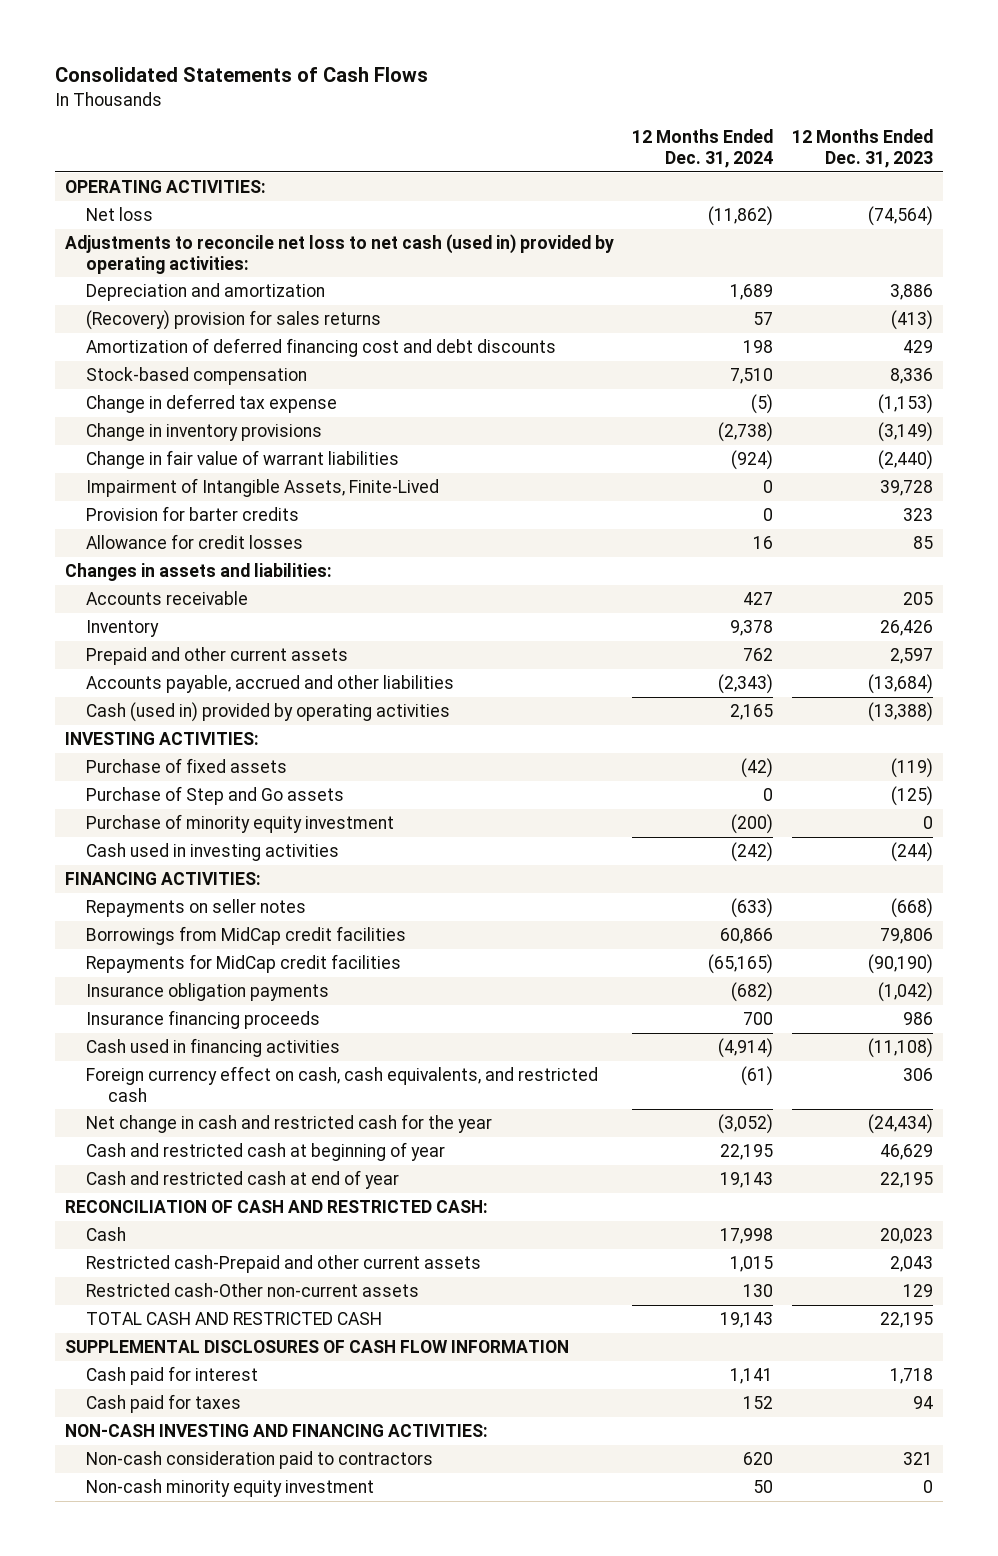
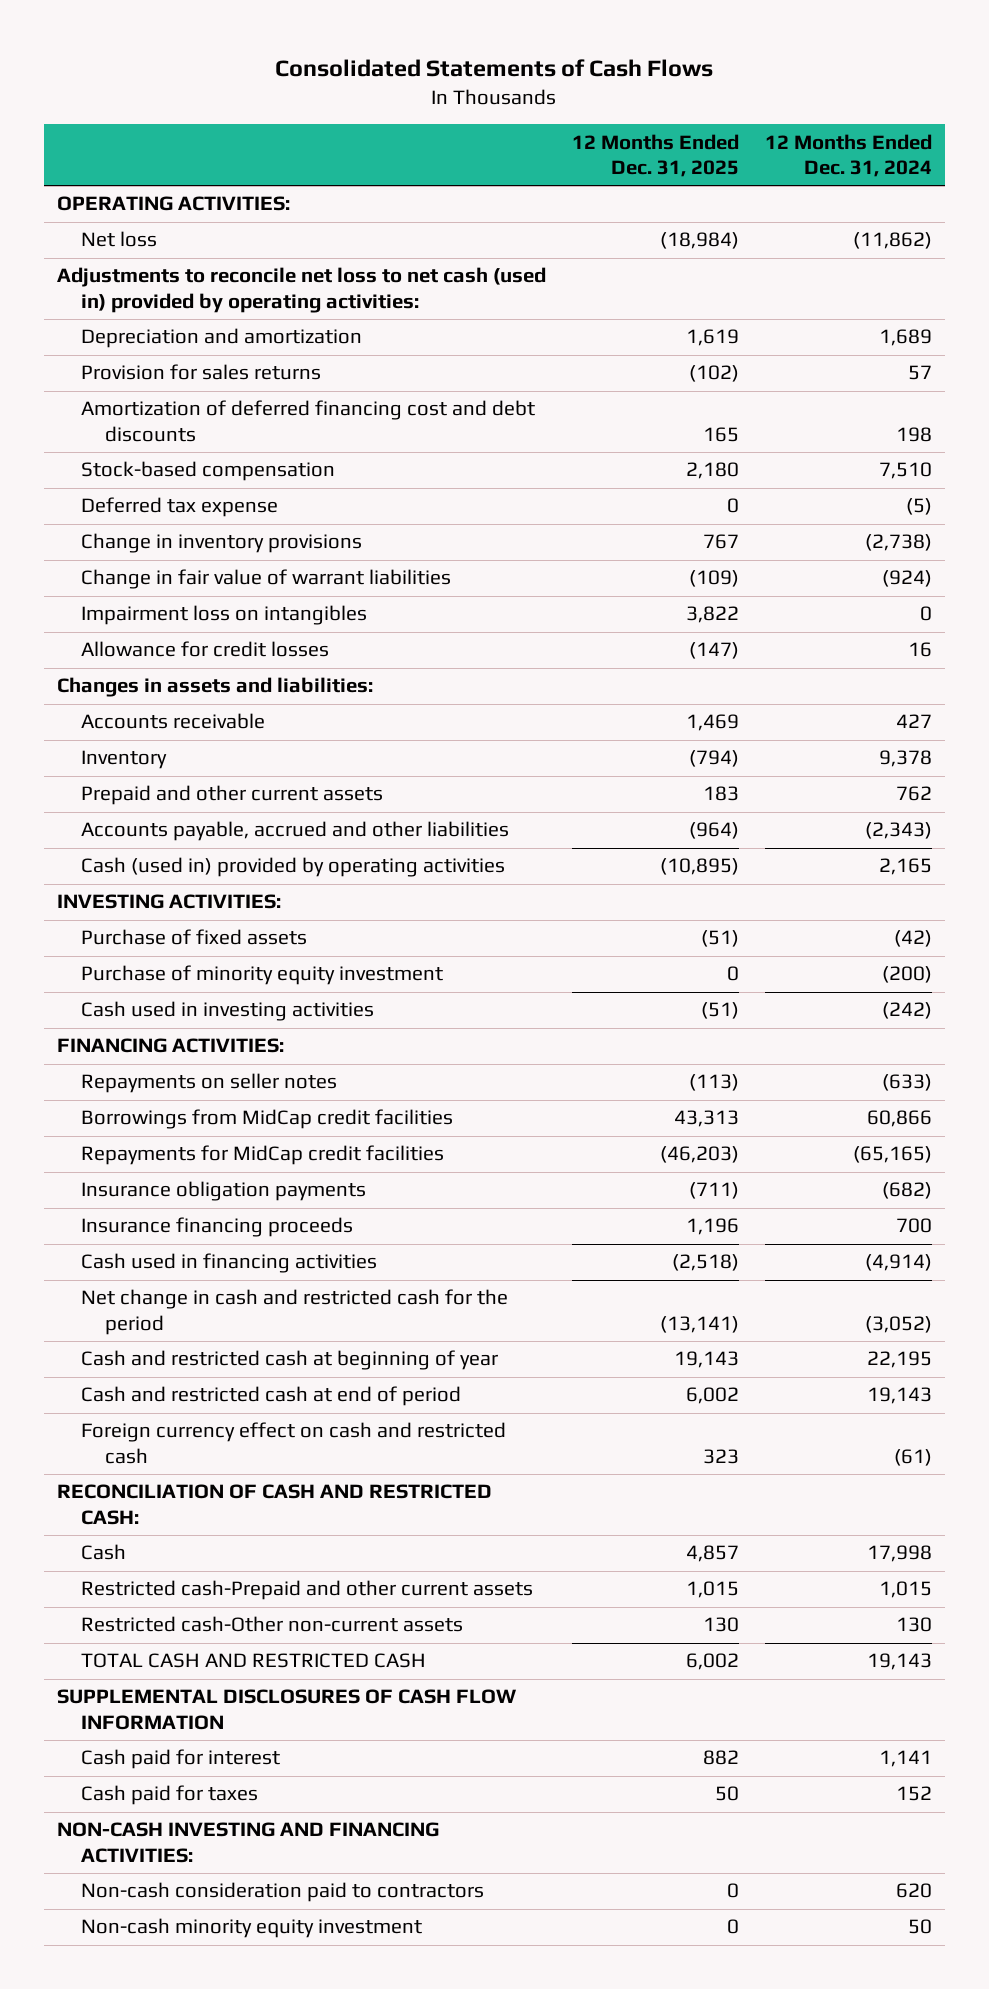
[792,129,934,168] 12 Months Ended Dec. 31, 2023 -> none
none -> [571,133,739,177] 12 Months Ended Dec. 31, 2025
[86,310,382,331] (Recovery) provision for sales returns -> [81,364,322,381] Provision for sales returns
[86,394,338,414] Change in deferred tax expense -> [81,497,279,518] Deferred tax expense
[86,506,300,522] Provision for barter credits -> none
[86,478,440,498] Impairment of Intangible Assets, Finite-Lived -> [81,605,368,626] Impairment loss on intangibles
[86,786,345,806] Purchase of Step and Go assets -> none
[86,1066,599,1102] Foreign currency effect on cash, cash equivalents, and restricted cash -> none
[86,1114,493,1134] Net change in cash and restricted cash for the year -> [81,1289,509,1335] Net change in cash and restricted cash for the period
[86,1170,400,1190] Cash and restricted cash at end of year -> [81,1386,462,1407] Cash and restricted cash at end of period
none -> [81,1422,507,1464] Foreign currency effect on cash and restricted cash

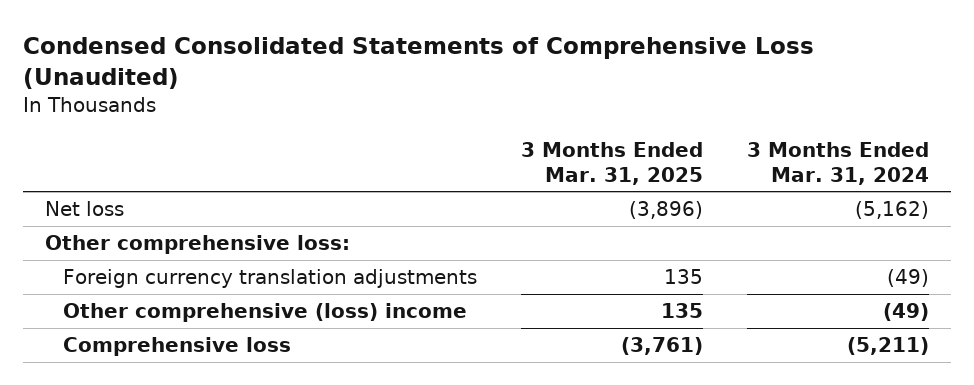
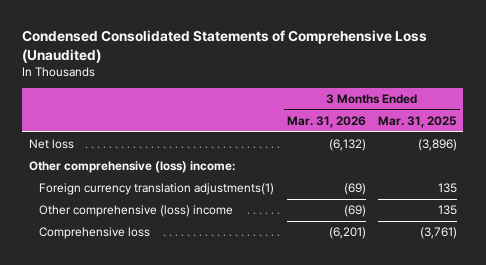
[747,141,930,185] 3 Months Ended Mar. 31, 2024 -> none
none -> [286,115,366,128] Mar. 31, 2026
[44,235,350,255] Other comprehensive loss: -> [28,161,235,174] Other comprehensive (loss) income:
[62,269,477,289] Foreign currency translation adjustments -> [39,183,275,196] Foreign currency translation adjustments(1)

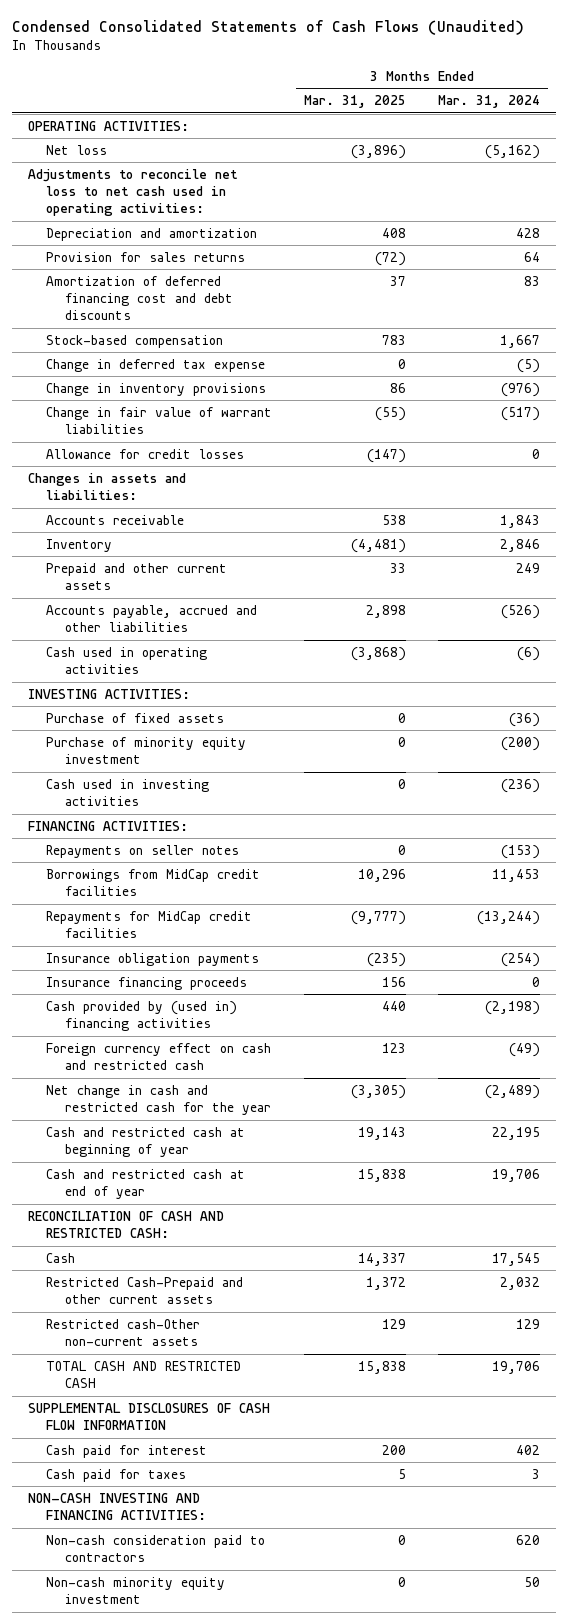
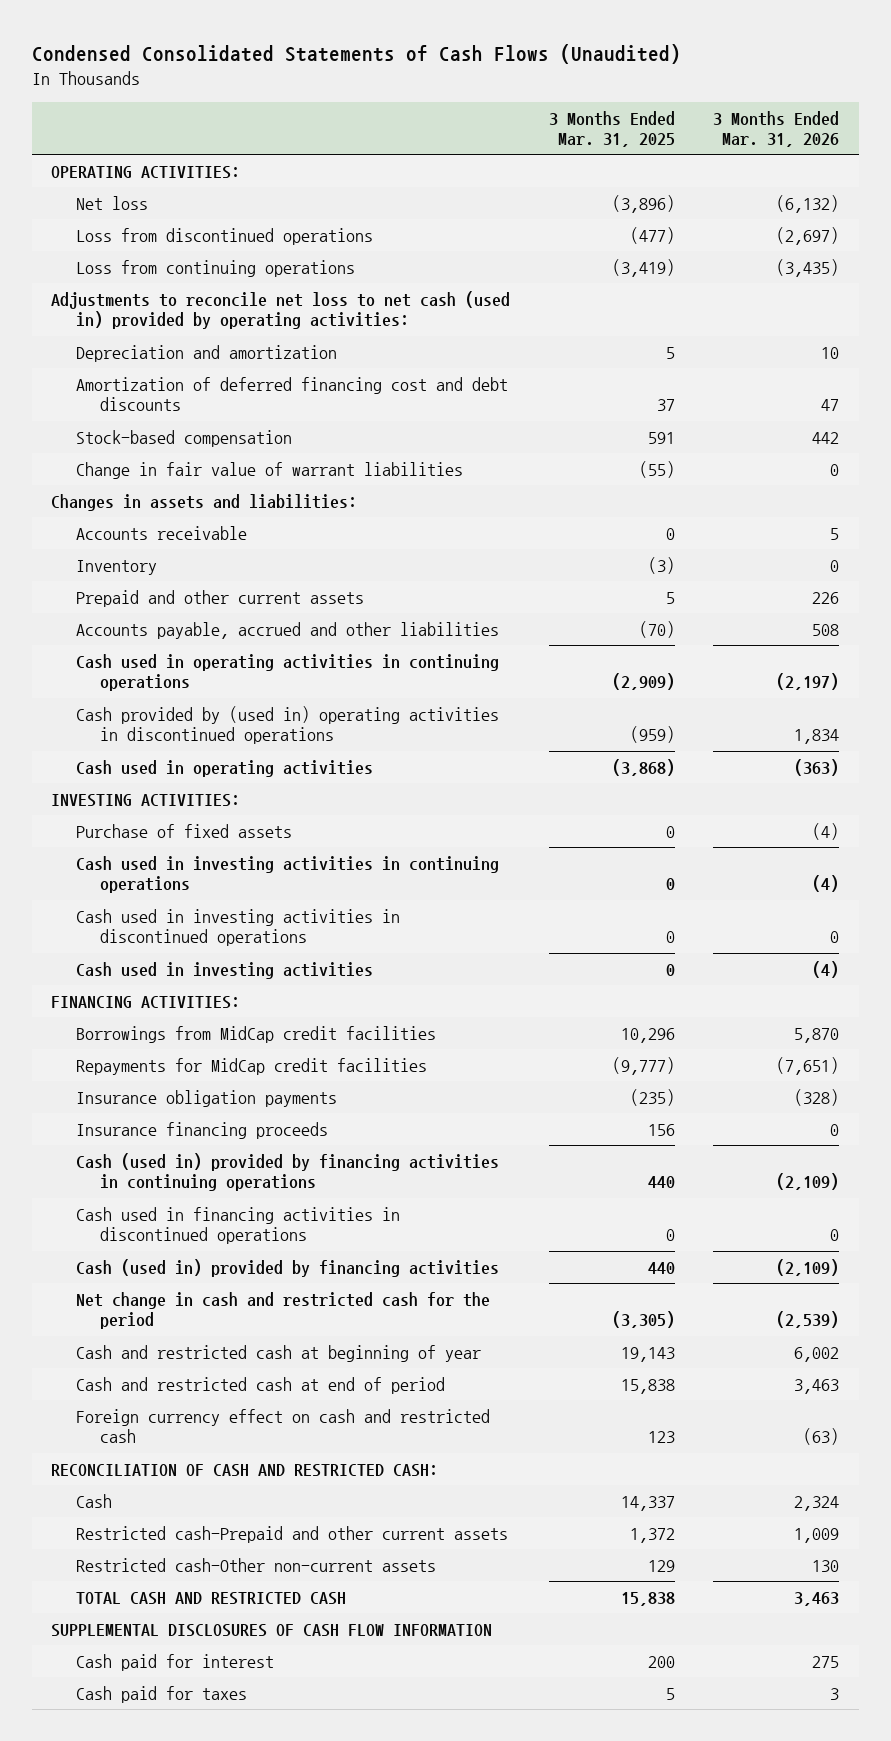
[438,95,541,109] Mar. 31, 2024 -> none
none -> [713,110,840,148] 3 Months Ended Mar. 31, 2026
[46,251,246,262] Provision for sales returns -> none
none -> [75,227,373,245] Loss from discontinued operations
none -> [75,259,355,277] Loss from continuing operations
[27,168,238,217] Adjustments to reconcile net loss to net cash used in operating activities: -> [51,290,511,330] Adjustments to reconcile net loss to net cash (used in) provided by operating activities:
[382,227,407,238] 408 -> [665,346,675,359] 5
[46,358,266,372] Change in deferred tax expense -> none
[46,382,267,396] Change in inventory provisions -> none
[382,334,407,345] 783 -> [647,431,675,444] 591
[46,448,245,459] Allowance for credit losses -> none
[382,514,407,525] 538 -> [665,527,675,540] 0
[351,538,407,553] (4,481) -> [647,556,675,574] (3)
[390,562,407,573] 33 -> [665,591,675,604] 5
[366,604,407,618] 2,898 -> [638,620,675,638] (70)
none -> [75,653,499,692] Cash used in operating activities in continuing operations
none -> [75,705,499,745] Cash provided by (used in) operating activities in discontinued operations
[46,736,247,765] Purchase of minority equity investment -> none
none -> [75,855,499,894] Cash used in investing activities in continuing operations
none -> [75,908,400,947] Cash used in investing activities in discontinued operations
[46,844,240,858] Repayments on seller notes -> none
none -> [75,1152,499,1192] Cash (used in) provided by financing activities in continuing operations
none -> [75,1206,400,1245] Cash used in financing activities in discontinued operations
[46,1000,238,1032] Cash provided by (used in) financing activities -> [75,1258,499,1277] Cash (used in) provided by financing activities
[46,1084,271,1116] Net change in cash and restricted cash for the year -> [75,1291,490,1330] Net change in cash and restricted cash for the period
[46,1168,246,1200] Cash and restricted cash at end of year -> [75,1376,445,1394] Cash and restricted cash at end of period
[46,1042,272,1071] Foreign currency effect on cash and restricted cash -> [75,1408,490,1444] Foreign currency effect on cash and restricted cash
[46,1276,244,1305] Restricted Cash-Prepaid and other current assets -> [75,1525,508,1543] Restricted cash-Prepaid and other current assets
[27,1492,207,1521] NON-CASH INVESTING AND FINANCING ACTIVITIES: -> none
[46,1534,266,1563] Non-cash consideration paid to contractors -> none
[46,1576,226,1605] Non-cash minority equity investment -> none

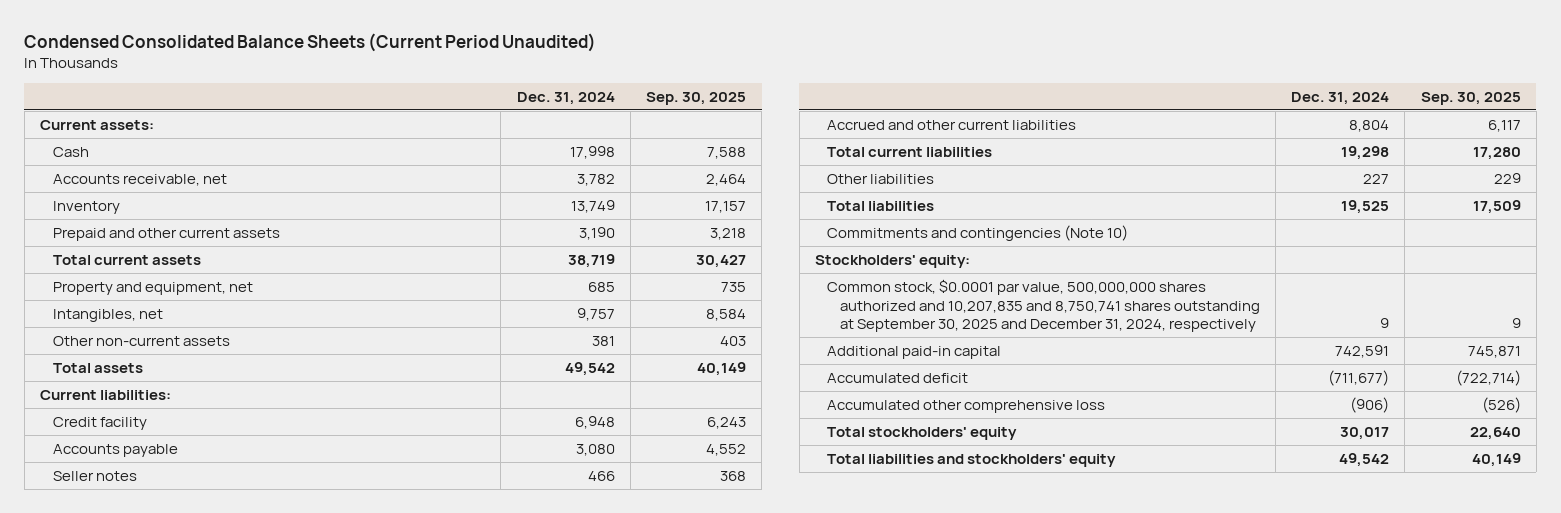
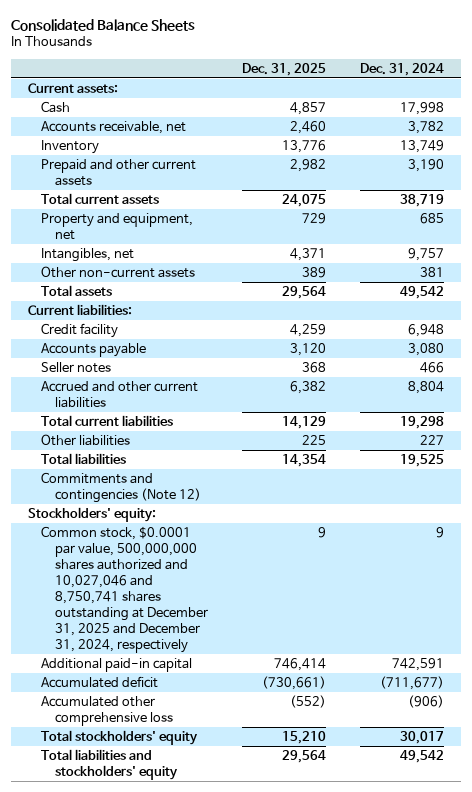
[24,32,597,52] Condensed Consolidated Balance Sheets (Current Period Unaudited) -> [10,18,195,31] Consolidated Balance Sheets
[645,91,746,105] Sep. 30, 2025 -> none
none -> [241,62,326,76] Dec. 31, 2025
[827,224,1129,241] Commitments and contingencies (Note 10) -> [41,472,201,504] Commitments and contingencies (Note 12)
[827,278,1260,333] Common stock, $0.0001 par value, 500,000,000 shares authorized and 10,207,835 and 8,750,741 shares outstanding at September 30, 2025 and December 31, 2024, respectively -> [41,526,208,653] Common stock, $0.0001 par value, 500,000,000 shares authorized and 10,027,046 and 8,750,741 shares outstanding at December 31, 2025 and December 31, 2024, respectively

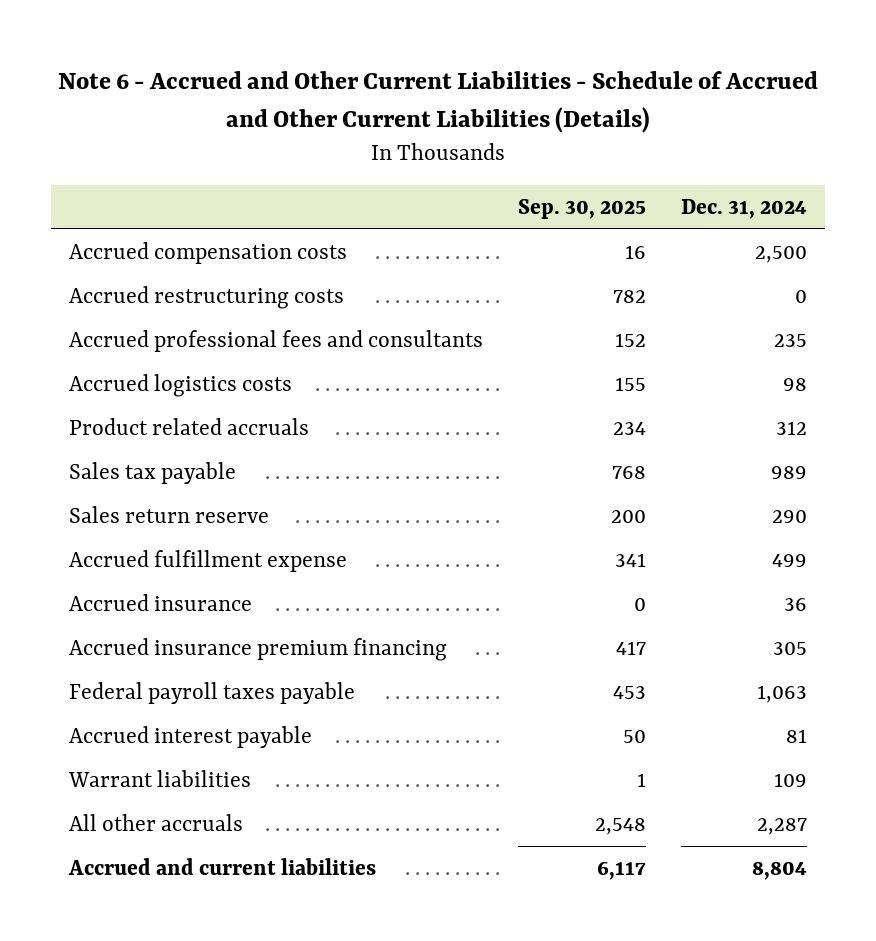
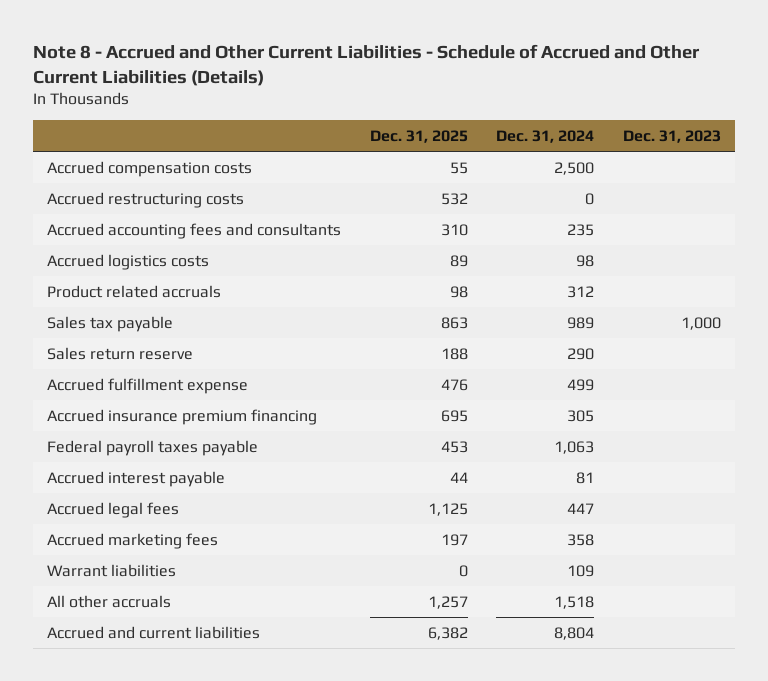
[57,71,818,134] Note 6 - Accrued and Other Current Liabilities - Schedule of Accrued and Other Current Liabilities (Details) -> [32,43,700,86] Note 8 - Accrued and Other Current Liabilities - Schedule of Accrued and Other Current Liabilities (Details)
[517,198,646,219] Sep. 30, 2025 -> none
none -> [369,129,468,143] Dec. 31, 2025
none -> [622,129,721,143] Dec. 31, 2023
[68,329,483,352] Accrued professional fees and consultants -> [47,222,342,239] Accrued accounting fees and consultants
[68,593,252,611] Accrued insurance -> none
none -> [47,501,180,518] Accrued legal fees
none -> [47,532,219,549] Accrued marketing fees
[757,817,808,835] 2,287 -> [554,595,595,609] 1,518

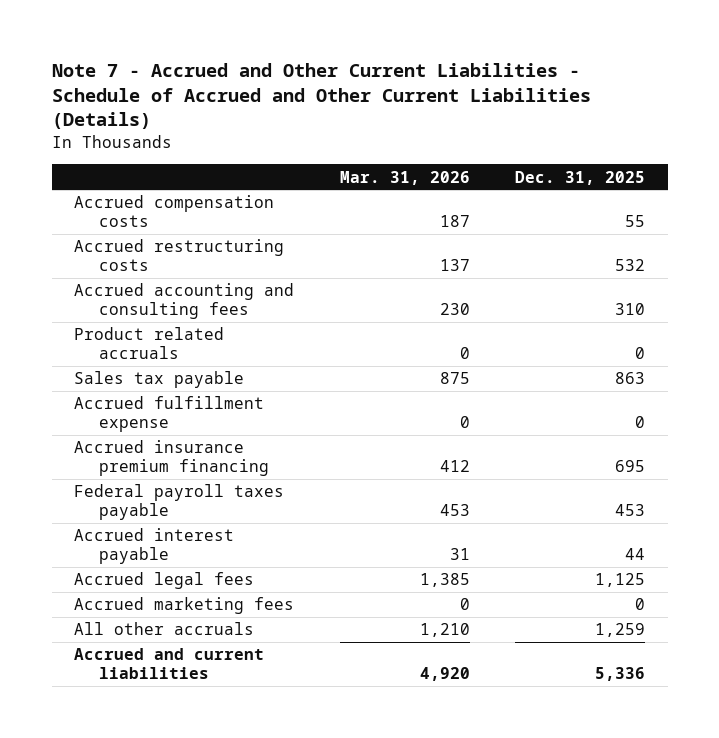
[32,43,700,86] Note 8 - Accrued and Other Current Liabilities - Schedule of Accrued and Other Current Liabilities (Details) -> [51,62,591,130] Note 7 - Accrued and Other Current Liabilities - Schedule of Accrued and Other Current Liabilities (Details)
[496,129,595,143] Dec. 31, 2024 -> none
[622,129,721,143] Dec. 31, 2023 -> none
none -> [339,170,470,185] Mar. 31, 2026
[47,253,210,270] Accrued logistics costs -> none
[47,222,342,239] Accrued accounting fees and consultants -> [74,283,295,320] Accrued accounting and consulting fees
[449,285,468,298] 98 -> [634,347,645,360] 0
[47,346,194,360] Sales return reserve -> none
[440,378,468,391] 476 -> [634,416,645,429] 0
[47,563,177,577] Warrant liabilities -> none
[440,533,468,546] 197 -> [634,598,645,611] 0
[427,595,468,609] 1,257 -> [594,623,645,638] 1,259
[427,626,468,640] 6,382 -> [594,667,645,682] 5,336

